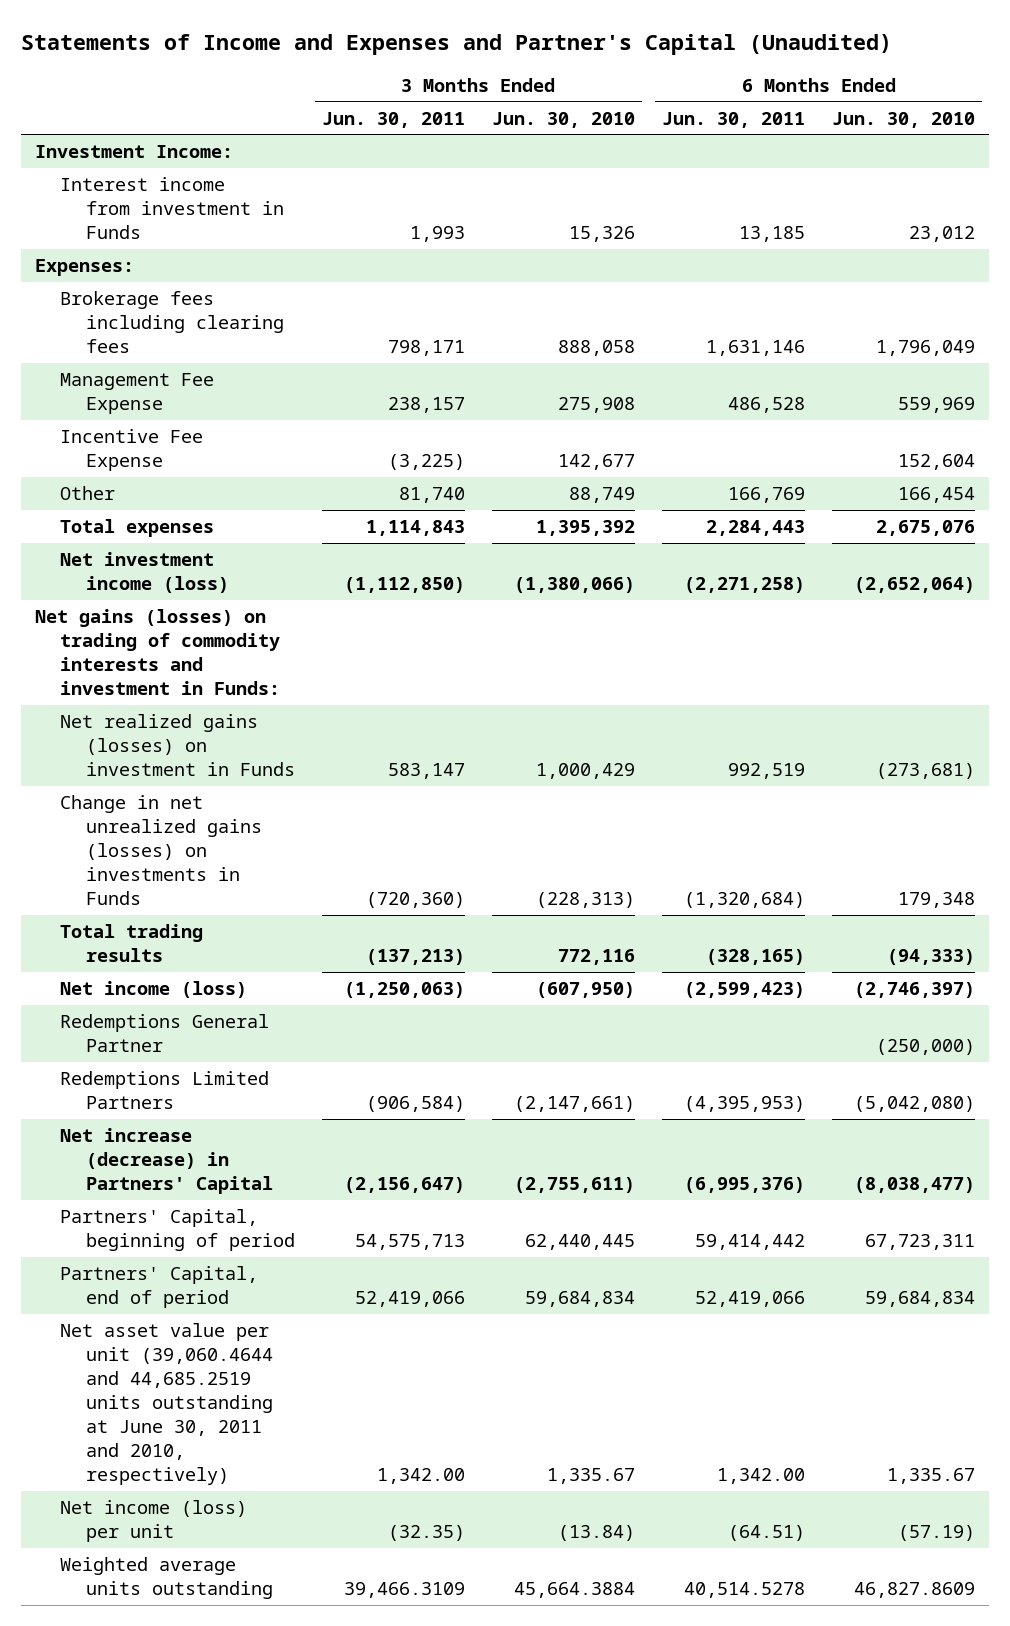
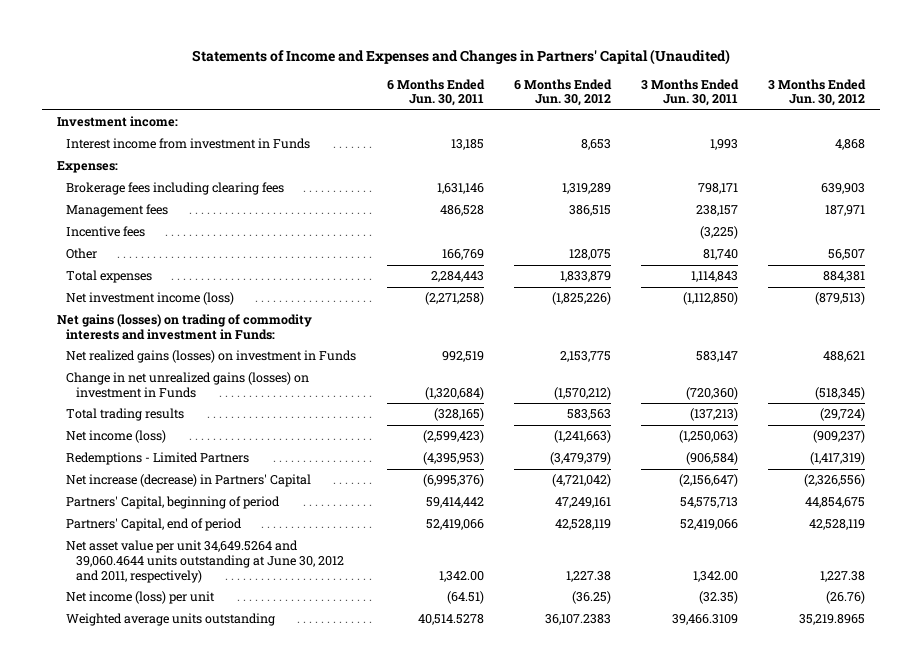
[21,34,893,56] Statements of Income and Expenses and Partner's Capital (Unaudited) -> [191,48,730,65] Statements of Income and Expenses and Changes in Partners' Capital (Unaudited)
[491,111,635,128] Jun. 30, 2010 -> none
[832,111,976,128] Jun. 30, 2010 -> none
none -> [513,78,612,107] 6 Months Ended Jun. 30, 2012
none -> [768,78,867,107] 3 Months Ended Jun. 30, 2012
[34,145,233,159] Investment Income: -> [56,116,178,128] Investment income:
[60,373,215,415] Management Fee Expense -> [66,204,169,218] Management fees
[60,429,204,472] Incentive Fee Expense -> [66,226,146,238] Incentive fees
[60,795,262,906] Change in net unrealized gains (losses) on investments in Funds -> [66,372,310,399] Change in net unrealized gains (losses) on investment in Funds
[60,1014,270,1053] Redemptions General Partner -> none
[60,1071,270,1110] Redemptions Limited Partners -> [66,452,250,466] Redemptions - Limited Partners
[60,1323,273,1486] Net asset value per unit (39,060.4644 and 44,685.2519 units outstanding at June 30, 2011 and 2010, respectively) -> [66,540,345,583] Net asset value per unit 34,649.5264 and 39,060.4644 units outstanding at June 30, 2012 and 2011, respectively)

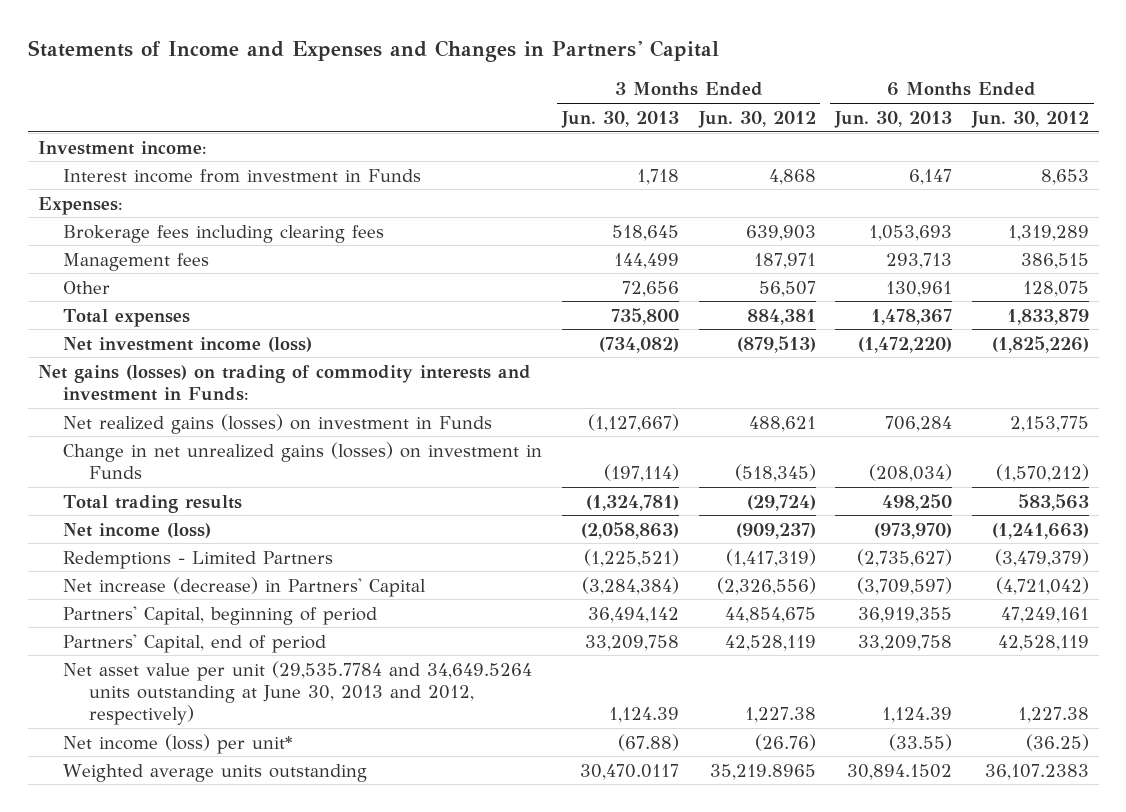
[191,48,730,65] Statements of Income and Expenses and Changes in Partners' Capital (Unaudited) -> [27,40,719,63] Statements of Income and Expenses and Changes in Partners' Capital
[386,78,485,107] 6 Months Ended Jun. 30, 2011 -> none
[640,78,739,107] 3 Months Ended Jun. 30, 2011 -> none
none -> [560,110,679,128] Jun. 30, 2013
none -> [834,110,953,128] Jun. 30, 2013
[66,226,146,238] Incentive fees -> none
[66,540,345,583] Net asset value per unit 34,649.5264 and 39,060.4644 units outstanding at June 30, 2012 and 2011, respectively) -> [63,660,533,725] Net asset value per unit (29,535.7784 and 34,649.5264 units outstanding at June 30, 2013 and 2012, respectively)
[66,591,216,605] Net income (loss) per unit -> [63,733,293,754] Net income (loss) per unit*

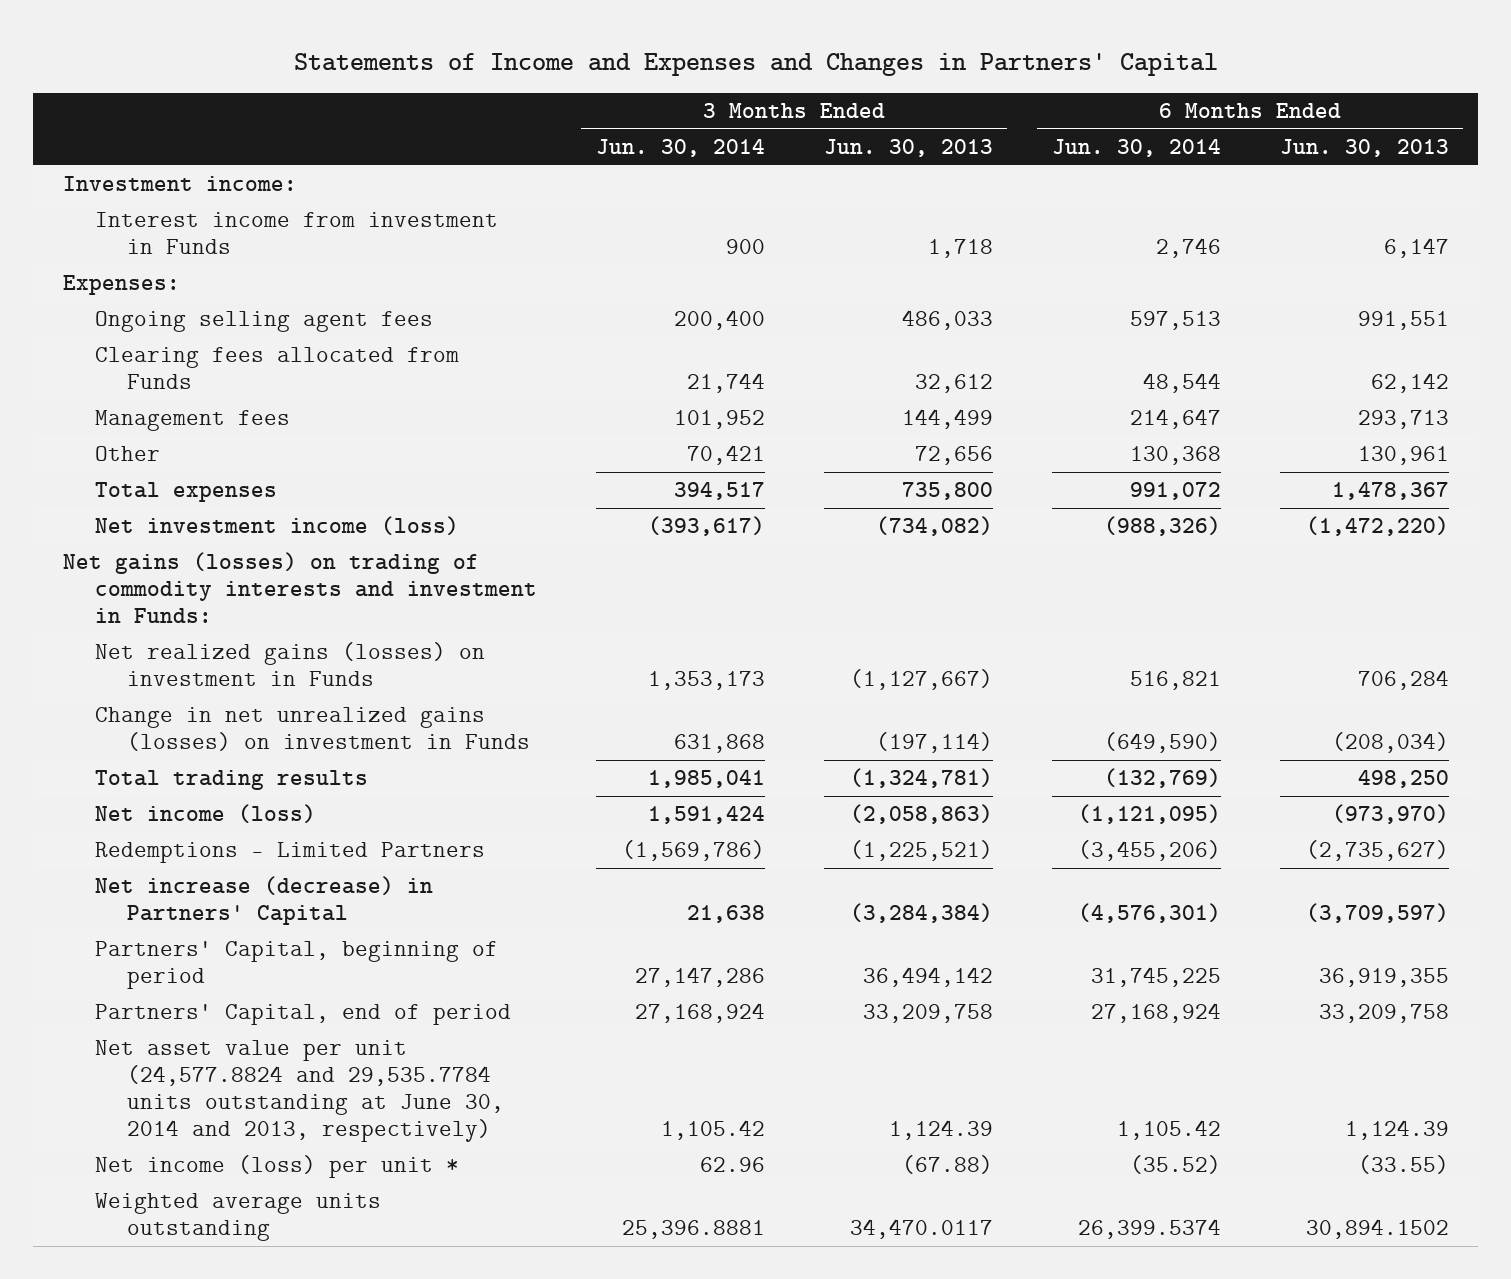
[697,110,816,128] Jun. 30, 2012 -> none
[970,110,1089,128] Jun. 30, 2012 -> none
none -> [595,138,765,157] Jun. 30, 2014
none -> [1051,138,1221,157] Jun. 30, 2014
[63,224,385,243] Brokerage fees including clearing fees -> none
none -> [94,311,433,333] Ongoing selling agent fees
none -> [94,347,459,390] Clearing fees allocated from Funds
[63,660,533,725] Net asset value per unit (29,535.7784 and 34,649.5264 units outstanding at June 30, 2013 and 2012, respectively) -> [94,1040,504,1142] Net asset value per unit (24,577.8824 and 29,535.7784 units outstanding at June 30, 2014 and 2013, respectively)
[63,733,293,754] Net income (loss) per unit* -> [94,1155,459,1179] Net income (loss) per unit *
[579,763,679,780] 30,470.0117 -> [849,1219,993,1240] 34,470.0117

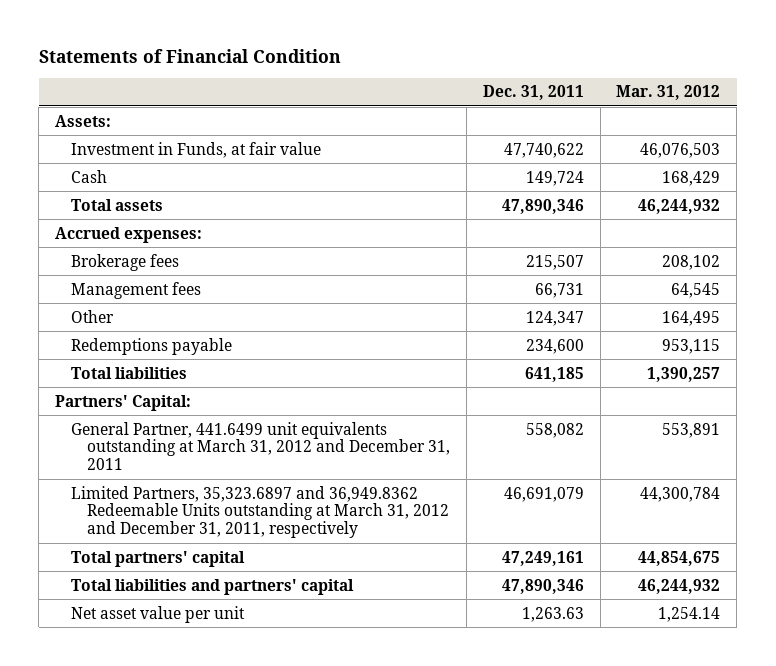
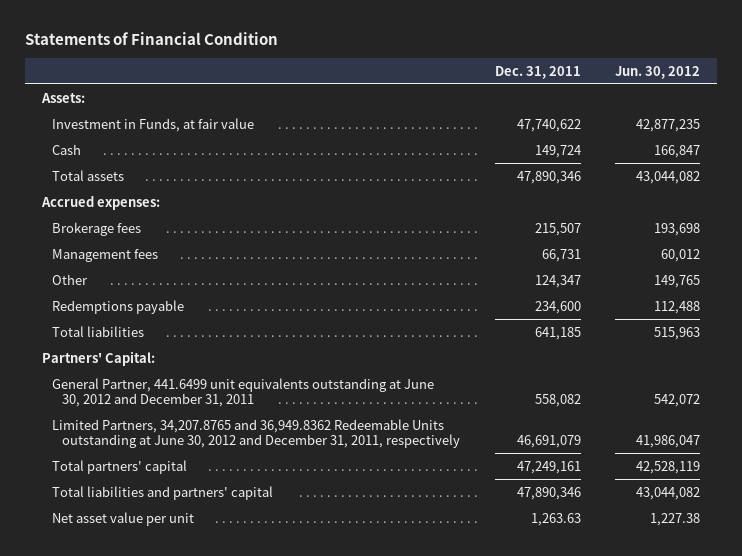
[616,85,721,101] Mar. 31, 2012 -> none
none -> [614,65,700,79] Jun. 30, 2012
[70,421,450,471] General Partner, 441.6499 unit equivalents outstanding at March 31, 2012 and December 31, 2011 -> [52,377,435,408] General Partner, 441.6499 unit equivalents outstanding at June 30, 2012 and December 31, 2011
[70,485,449,539] Limited Partners, 35,323.6897 and 36,949.8362 Redeemable Units outstanding at March 31, 2012 and December 31, 2011, respectively -> [52,418,461,449] Limited Partners, 34,207.8765 and 36,949.8362 Redeemable Units outstanding at June 30, 2012 and December 31, 2011, respectively

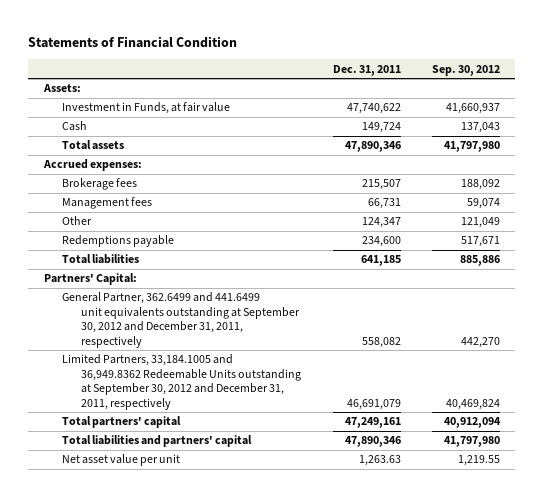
[614,65,700,79] Jun. 30, 2012 -> none
none -> [431,64,500,76] Sep. 30, 2012
[52,377,435,408] General Partner, 441.6499 unit equivalents outstanding at June 30, 2012 and December 31, 2011 -> [62,292,301,348] General Partner, 362.6499 and 441.6499 unit equivalents outstanding at September 30, 2012 and December 31, 2011, respectively
[52,418,461,449] Limited Partners, 34,207.8765 and 36,949.8362 Redeemable Units outstanding at June 30, 2012 and December 31, 2011, respectively -> [62,354,302,410] Limited Partners, 33,184.1005 and 36,949.8362 Redeemable Units outstanding at September 30, 2012 and December 31, 2011, respectively

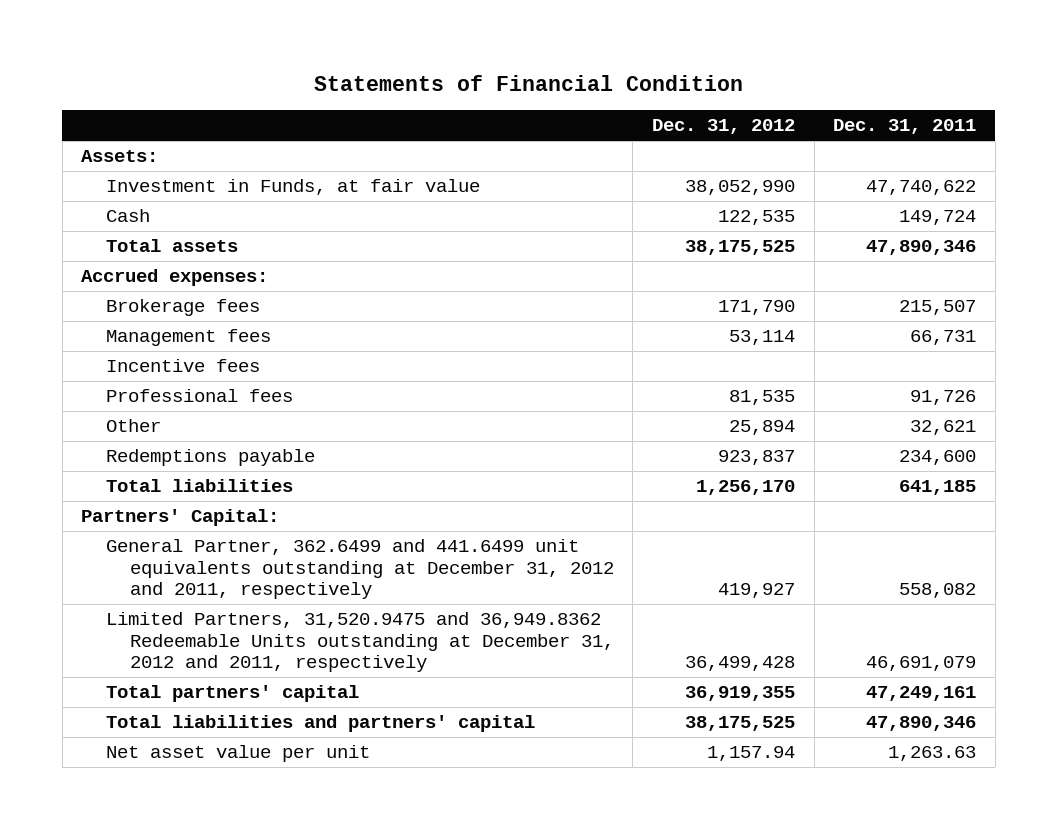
[431,64,500,76] Sep. 30, 2012 -> none
none -> [652,119,796,135] Dec. 31, 2012
none -> [105,359,260,373] Incentive fees
none -> [105,389,293,403] Professional fees
[361,217,401,229] 124,347 -> [910,420,977,436] 32,621
[62,292,301,348] General Partner, 362.6499 and 441.6499 unit equivalents outstanding at September 30, 2012 and December 31, 2011, respectively -> [105,539,614,600] General Partner, 362.6499 and 441.6499 unit equivalents outstanding at December 31, 2012 and 2011, respectively
[62,354,302,410] Limited Partners, 33,184.1005 and 36,949.8362 Redeemable Units outstanding at September 30, 2012 and December 31, 2011, respectively -> [105,612,614,673] Limited Partners, 31,520.9475 and 36,949.8362 Redeemable Units outstanding at December 31, 2012 and 2011, respectively

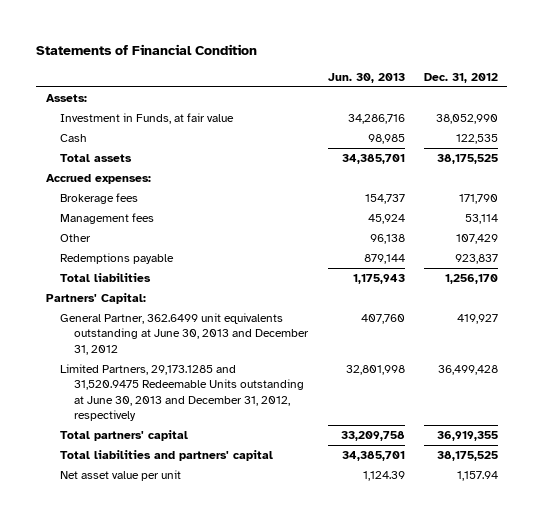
[833,119,977,135] Dec. 31, 2011 -> none
none -> [327,72,405,83] Jun. 30, 2013
[105,359,260,373] Incentive fees -> none
[105,389,293,403] Professional fees -> none
[729,420,796,436] 25,894 -> [455,234,498,245] 107,429
[105,539,614,600] General Partner, 362.6499 and 441.6499 unit equivalents outstanding at December 31, 2012 and 2011, respectively -> [60,313,310,355] General Partner, 362.6499 unit equivalents outstanding at June 30, 2013 and December 31, 2012
[105,612,614,673] Limited Partners, 31,520.9475 and 36,949.8362 Redeemable Units outstanding at December 31, 2012 and 2011, respectively -> [60,364,305,422] Limited Partners, 29,173.1285 and 31,520.9475 Redeemable Units outstanding at June 30, 2013 and December 31, 2012, respectively

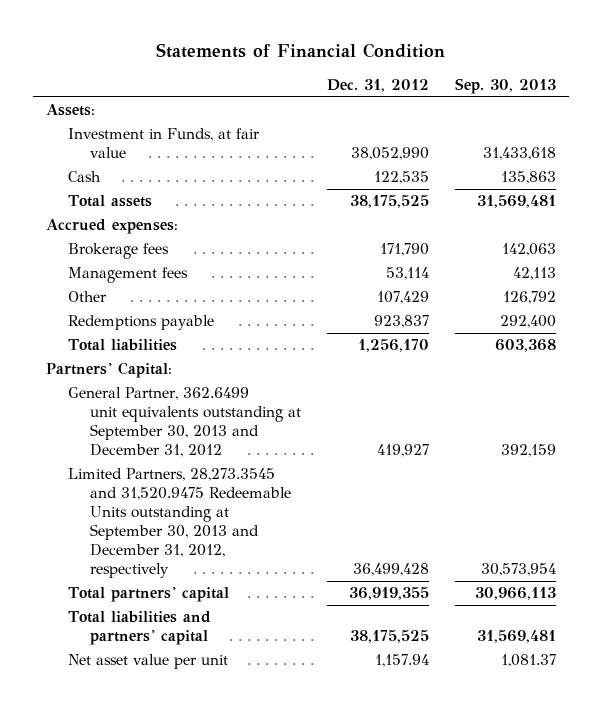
[327,72,405,83] Jun. 30, 2013 -> none
none -> [455,77,557,94] Sep. 30, 2013
[60,313,310,355] General Partner, 362.6499 unit equivalents outstanding at June 30, 2013 and December 31, 2012 -> [68,387,302,458] General Partner, 362.6499 unit equivalents outstanding at September 30, 2013 and December 31, 2012
[60,364,305,422] Limited Partners, 29,173.1285 and 31,520.9475 Redeemable Units outstanding at June 30, 2013 and December 31, 2012, respectively -> [68,468,292,579] Limited Partners, 28,273.3545 and 31,520.9475 Redeemable Units outstanding at September 30, 2013 and December 31, 2012, respectively

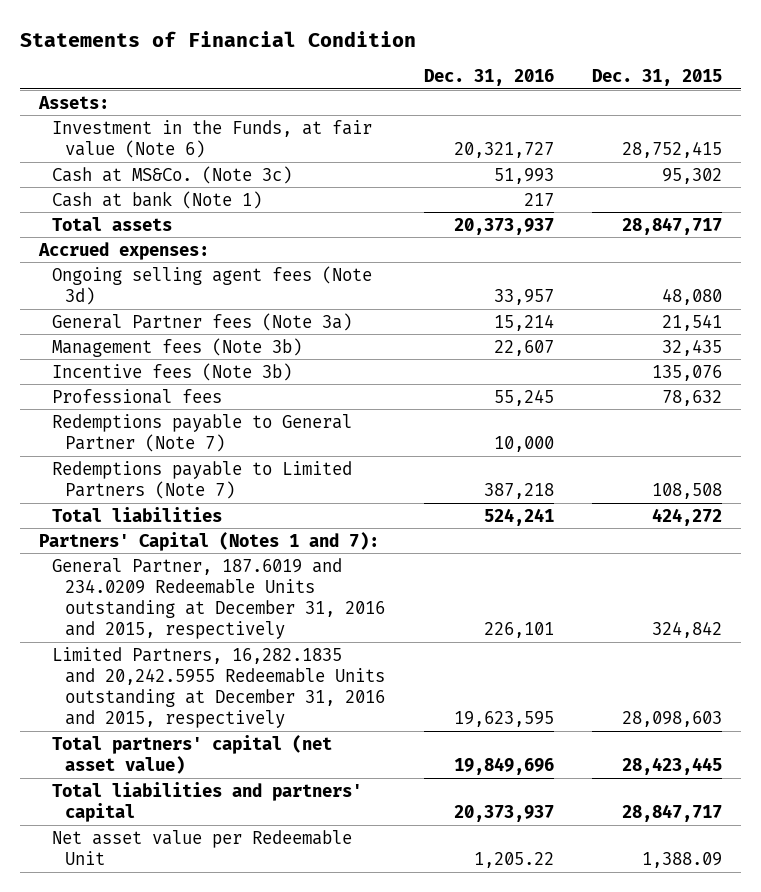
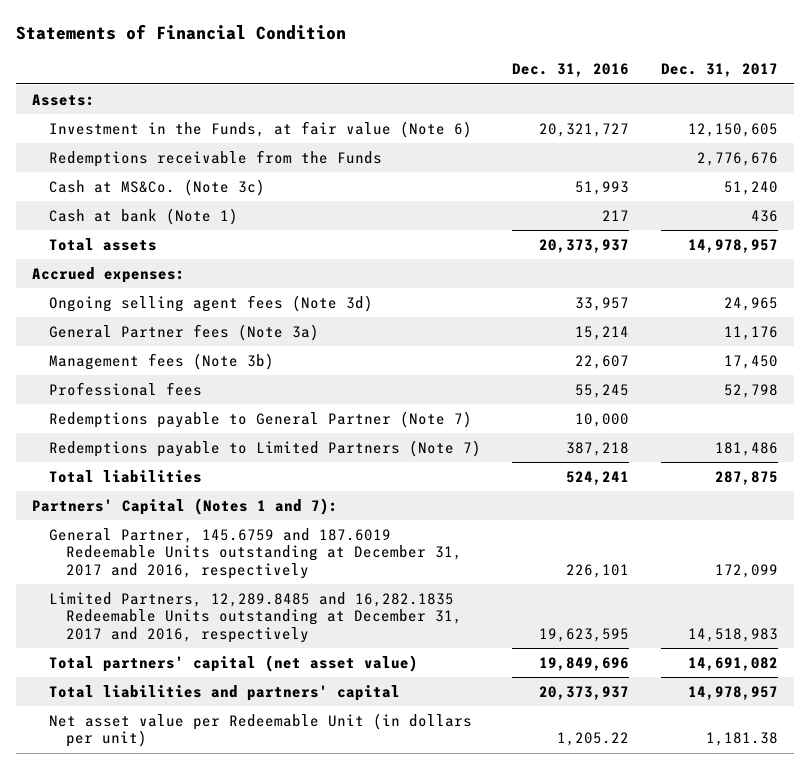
[591,69,722,87] Dec. 31, 2015 -> none
none -> [661,63,779,78] Dec. 31, 2017
none -> [48,149,382,167] Redemptions receivable from the Funds
[52,362,293,381] Incentive fees (Note 3b) -> none
[52,557,386,640] General Partner, 187.6019 and 234.0209 Redeemable Units outstanding at December 31, 2016 and 2015, respectively -> [48,527,462,579] General Partner, 145.6759 and 187.6019 Redeemable Units outstanding at December 31, 2017 and 2016, respectively
[52,646,386,729] Limited Partners, 16,282.1835 and 20,242.5955 Redeemable Units outstanding at December 31, 2016 and 2015, respectively -> [48,591,462,643] Limited Partners, 12,289.8485 and 16,282.1835 Redeemable Units outstanding at December 31, 2017 and 2016, respectively
[52,829,353,865] Net asset value per Redeemable Unit -> [48,712,472,748] Net asset value per Redeemable Unit (in dollars per unit)

